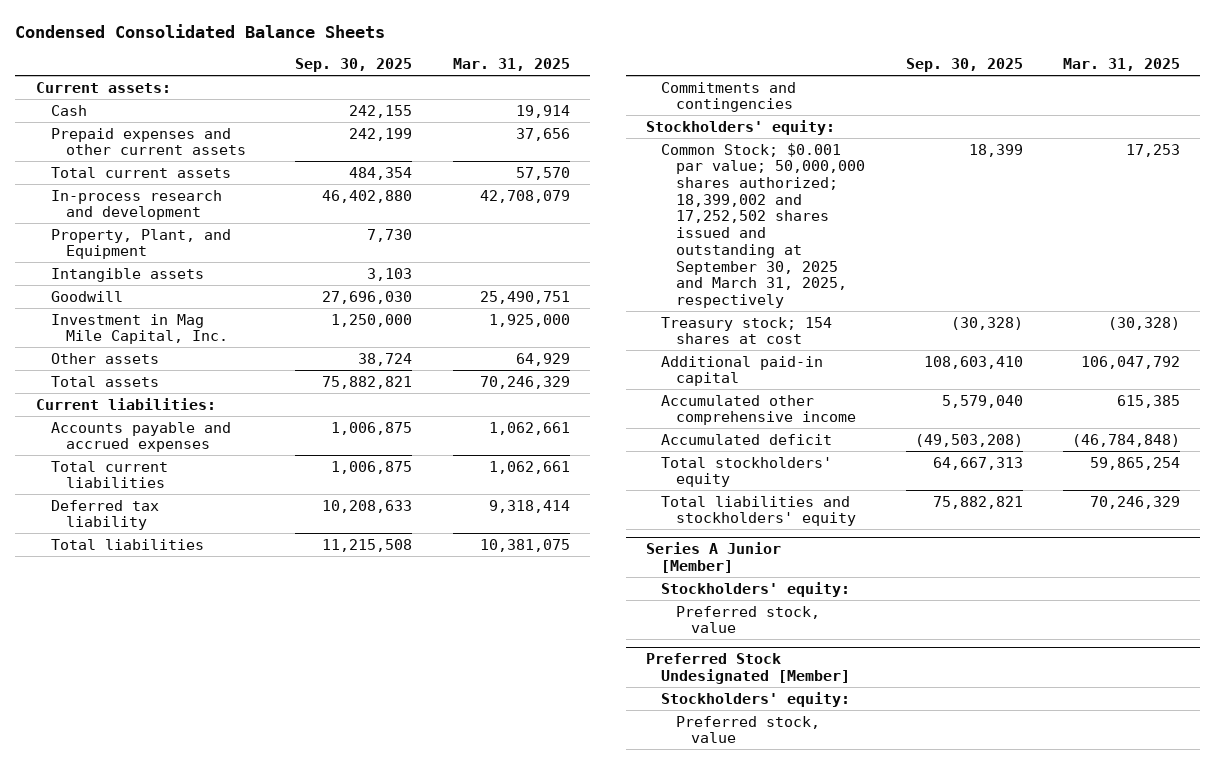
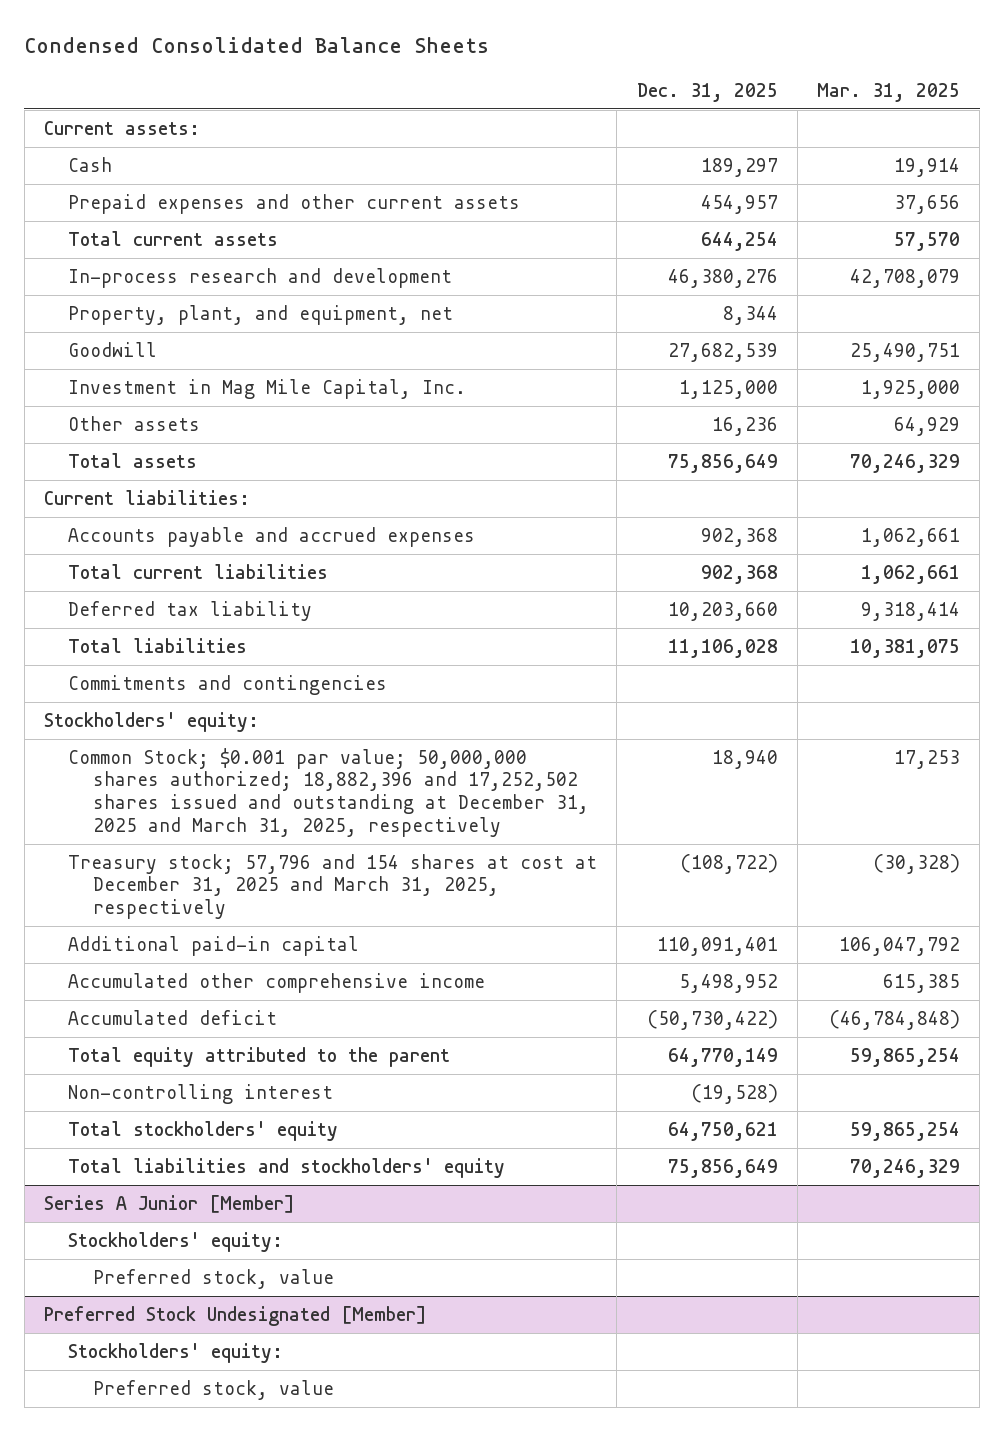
[295,58,413,73] Sep. 30, 2025 -> none
none -> [636,82,778,102] Dec. 31, 2025
[50,267,204,282] Intangible assets -> none
[50,228,231,260] Property, Plant, and Equipment -> [68,304,454,325] Property, plant, and equipment, net
[661,142,866,309] Common Stock; $0.001 par value; 50,000,000 shares authorized; 18,399,002 and 17,252,502 shares issued and outstanding at September 30, 2025 and March 31, 2025, respectively -> [68,747,589,837] Common Stock; $0.001 par value; 50,000,000 shares authorized; 18,882,396 and 17,252,502 shares issued and outstanding at December 31, 2025 and March 31, 2025, respectively
[661,316,833,345] Treasury stock; 154 shares at cost -> [68,853,598,920] Treasury stock; 57,796 and 154 shares at cost at December 31, 2025 and March 31, 2025, respectively
none -> [68,1046,451,1067] Total equity attributed to the parent
none -> [68,1083,334,1104] Non-controlling interest

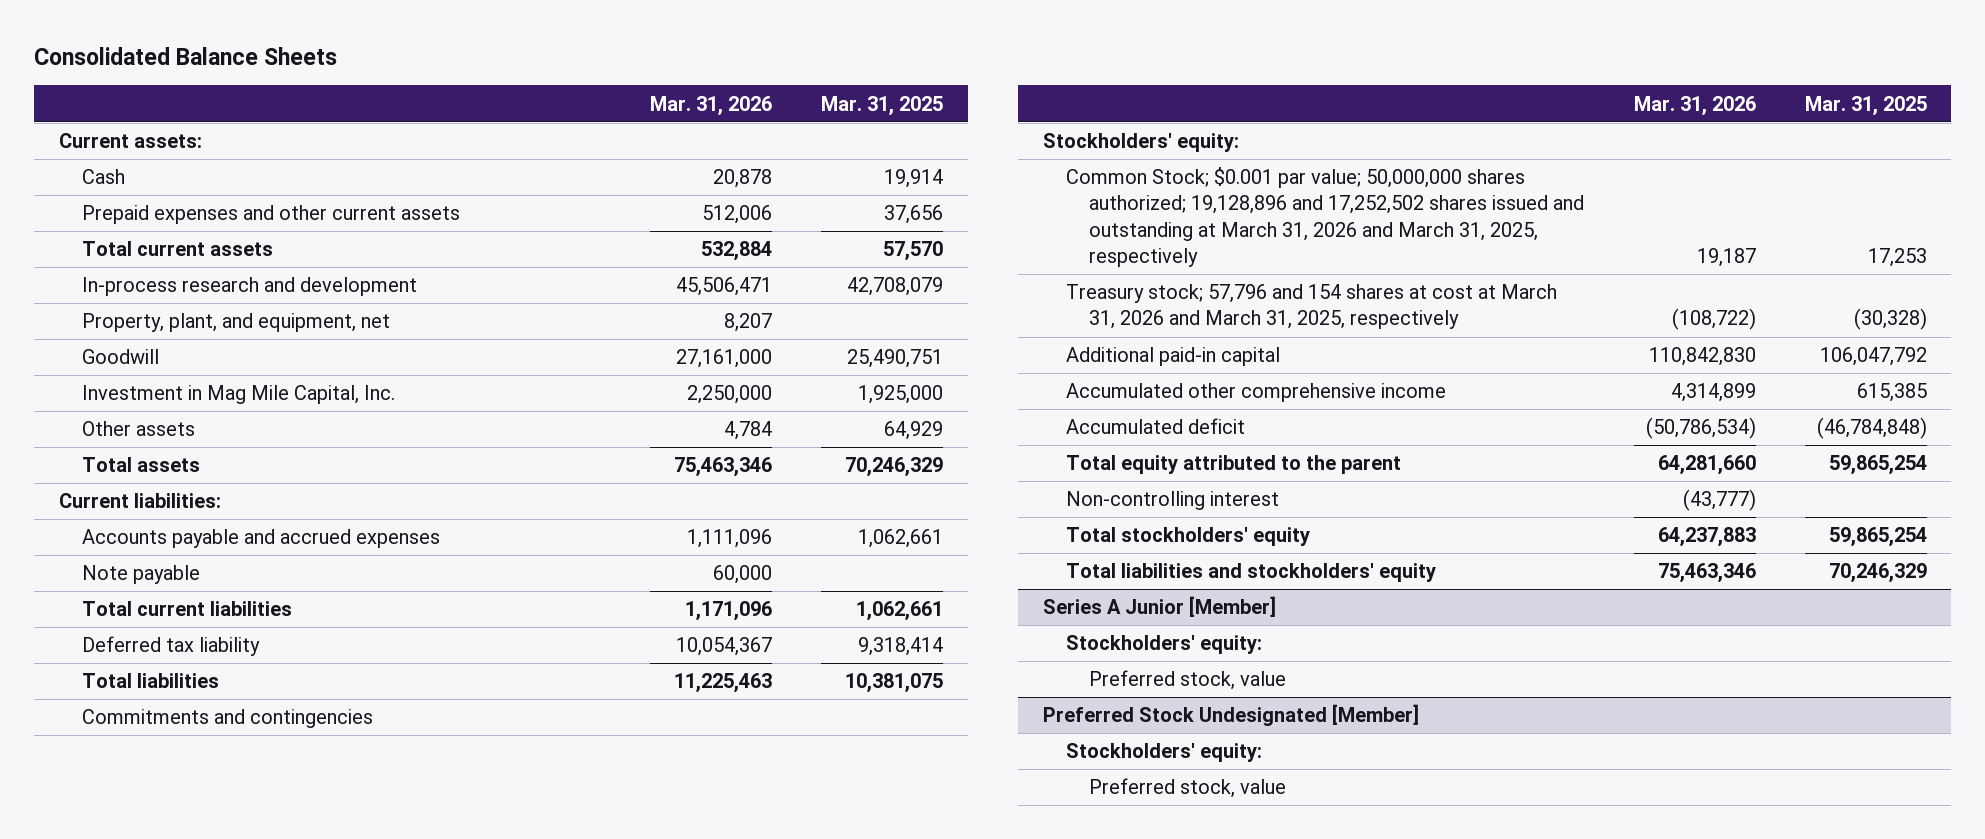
[24,37,490,54] Condensed Consolidated Balance Sheets -> [34,47,338,66] Consolidated Balance Sheets
[636,82,778,102] Dec. 31, 2025 -> none
none -> [649,95,772,116] Mar. 31, 2026
none -> [81,565,200,585] Note payable
[68,747,589,837] Common Stock; $0.001 par value; 50,000,000 shares authorized; 18,882,396 and 17,252,502 shares issued and outstanding at December 31, 2025 and March 31, 2025, respectively -> [1065,167,1585,267] Common Stock; $0.001 par value; 50,000,000 shares authorized; 19,128,896 and 17,252,502 shares issued and outstanding at March 31, 2026 and March 31, 2025, respectively
[68,853,598,920] Treasury stock; 57,796 and 154 shares at cost at December 31, 2025 and March 31, 2025, respectively -> [1065,284,1557,330] Treasury stock; 57,796 and 154 shares at cost at March 31, 2026 and March 31, 2025, respectively

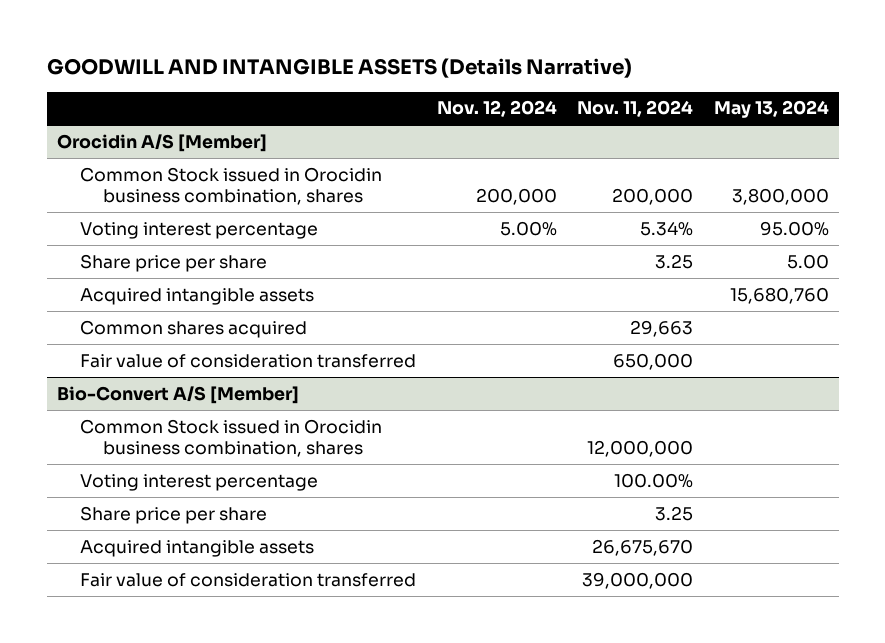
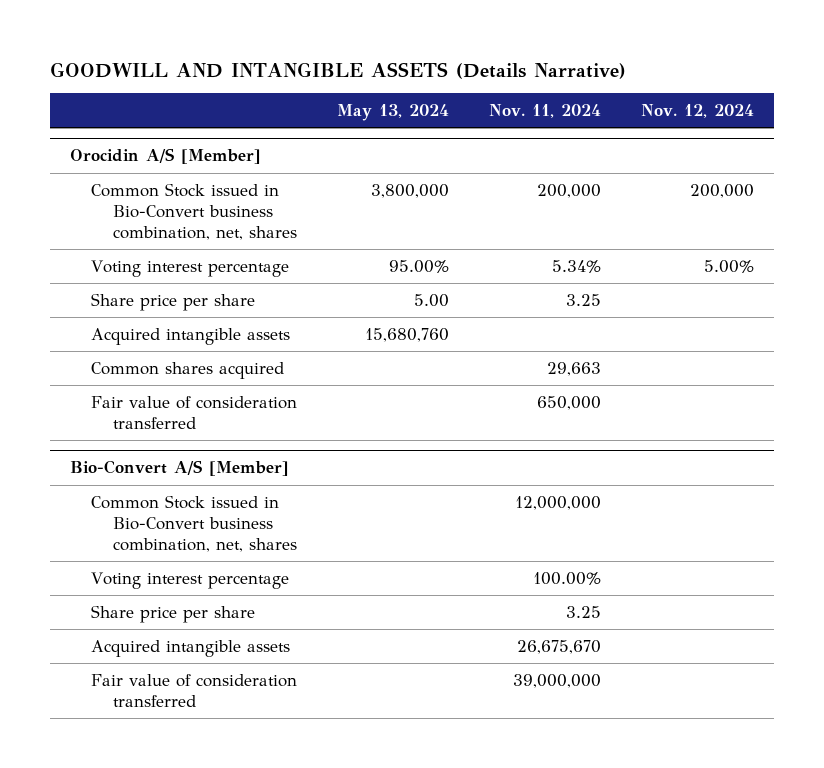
[80,166,383,206] Common Stock issued in Orocidin business combination, shares -> [91,182,297,241] Common Stock issued in Bio-Convert business combination, net, shares
[80,418,383,458] Common Stock issued in Orocidin business combination, shares -> [91,494,297,553] Common Stock issued in Bio-Convert business combination, net, shares

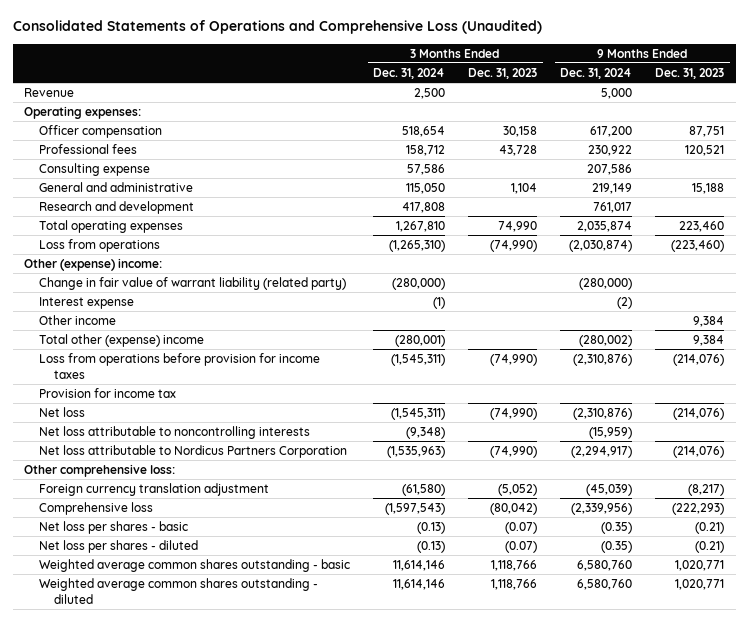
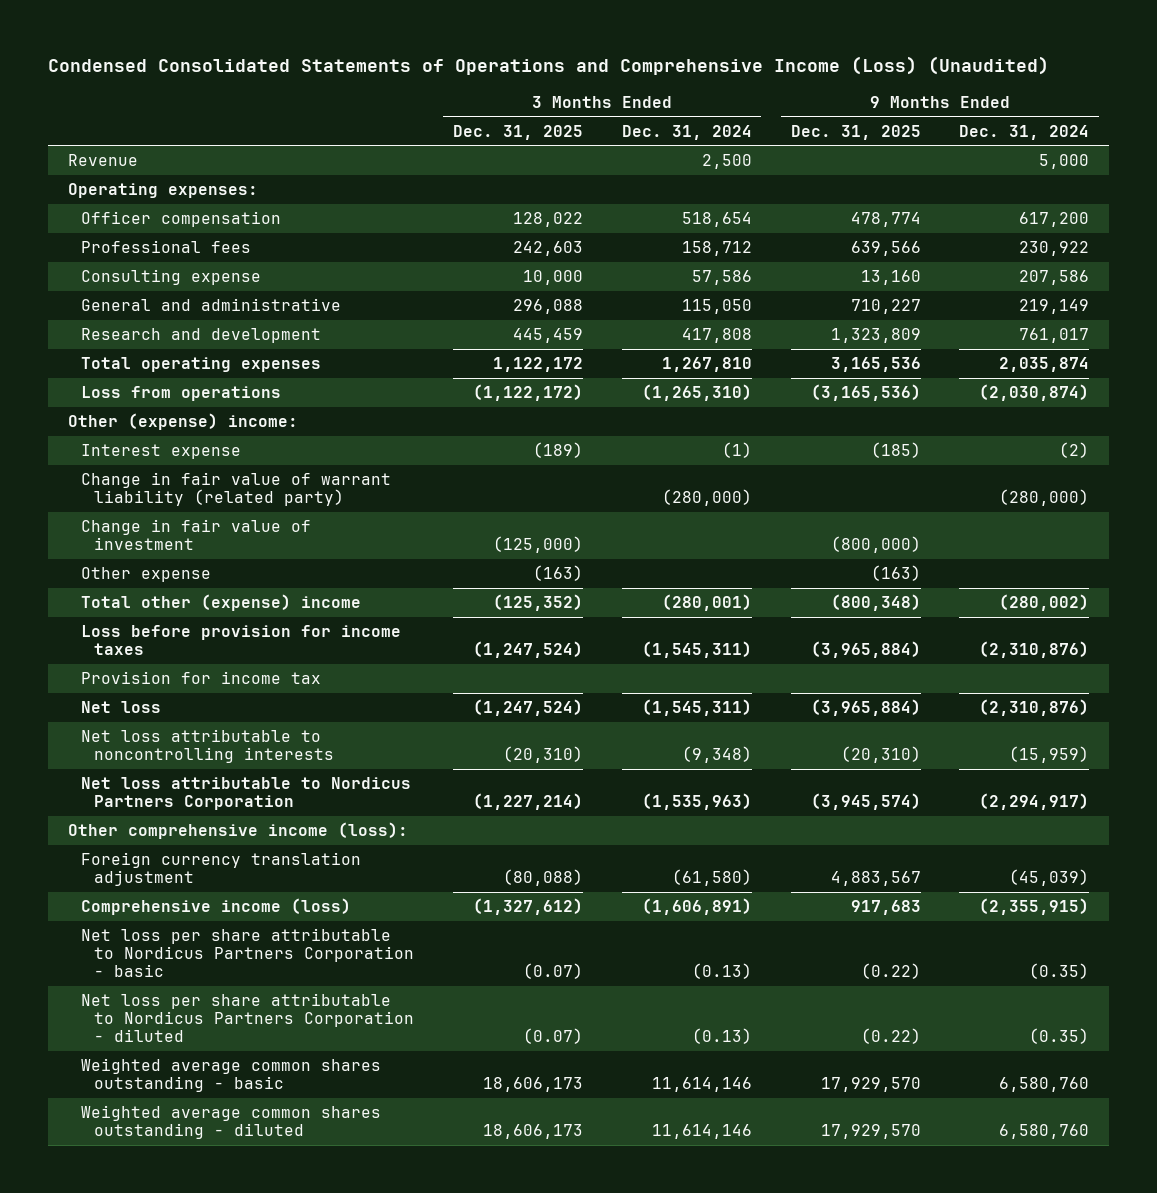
[12,20,542,35] Consolidated Statements of Operations and Comprehensive Loss (Unaudited) -> [48,56,1050,76] Condensed Consolidated Statements of Operations and Comprehensive Income (Loss) (Unaudited)
[468,68,538,80] Dec. 31, 2023 -> none
[655,68,725,80] Dec. 31, 2023 -> none
none -> [453,124,584,140] Dec. 31, 2025
none -> [790,124,921,140] Dec. 31, 2025
[39,315,117,326] Other income -> none
[39,277,347,291] Change in fair value of warrant liability (related party) -> [81,472,392,506] Change in fair value of warrant liability (related party)
none -> [81,519,312,550] Change in fair value of investment
none -> [81,567,212,583] Other expense
[39,353,321,379] Loss from operations before provision for income taxes -> [81,625,402,655] Loss before provision for income taxes
[24,464,176,478] Other comprehensive loss: -> [67,822,408,840] Other comprehensive income (loss):
[39,502,154,516] Comprehensive loss -> [81,898,352,916] Comprehensive income (loss)
[385,503,446,516] (1,597,543) -> [641,898,752,916] (1,606,891)
[571,503,633,516] (2,339,956) -> [979,898,1090,916] (2,355,915)
[39,521,189,535] Net loss per shares - basic -> [81,928,415,977] Net loss per share attributable to Nordicus Partners Corporation - basic
[39,540,199,554] Net loss per shares - diluted -> [81,993,415,1042] Net loss per share attributable to Nordicus Partners Corporation - diluted

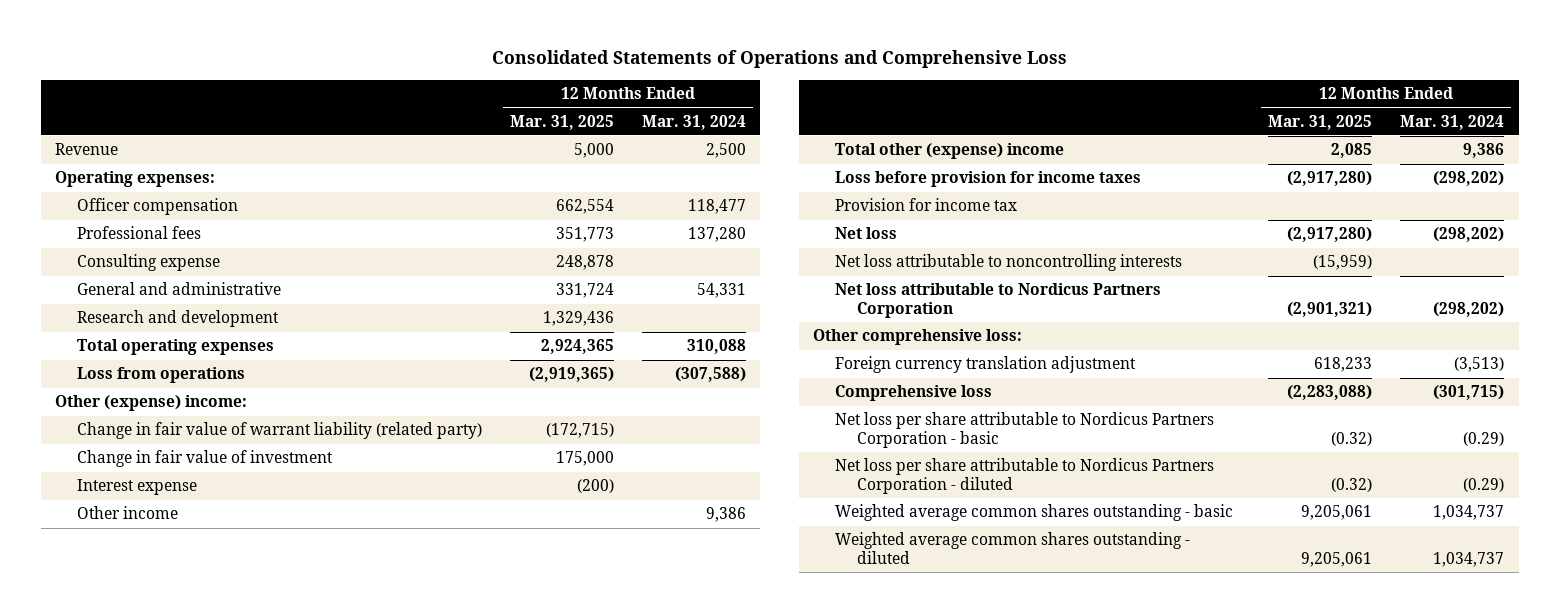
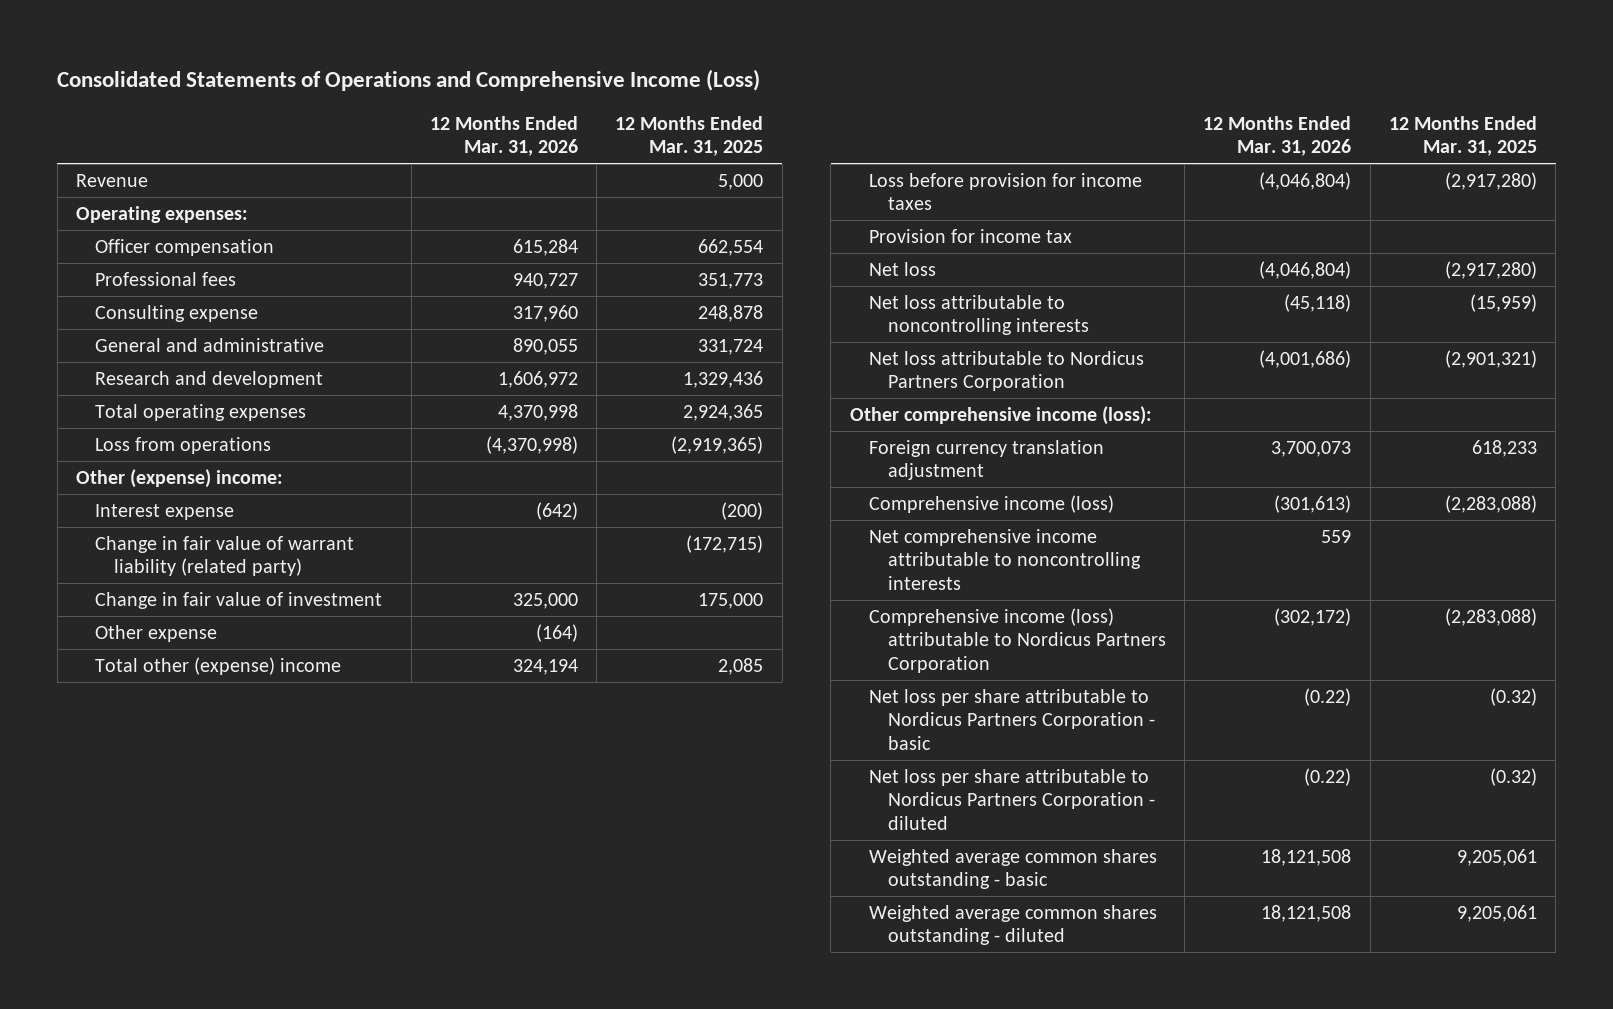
[491,50,1067,69] Consolidated Statements of Operations and Comprehensive Loss -> [57,69,761,92] Consolidated Statements of Operations and Comprehensive Income (Loss)
[642,114,747,130] Mar. 31, 2024 -> none
none -> [429,115,578,156] 12 Months Ended Mar. 31, 2026
[76,479,197,496] Interest expense -> [95,503,235,520] Interest expense
[76,506,178,520] Other income -> none
none -> [95,624,218,642] Other expense
[812,329,1022,346] Other comprehensive loss: -> [849,405,1152,425] Other comprehensive income (loss):
[834,385,992,402] Comprehensive loss -> [868,494,1114,513] Comprehensive income (loss)
none -> [868,528,1141,590] Net comprehensive income attributable to noncontrolling interests
none -> [868,607,1166,673] Comprehensive income (loss) attributable to Nordicus Partners Corporation

